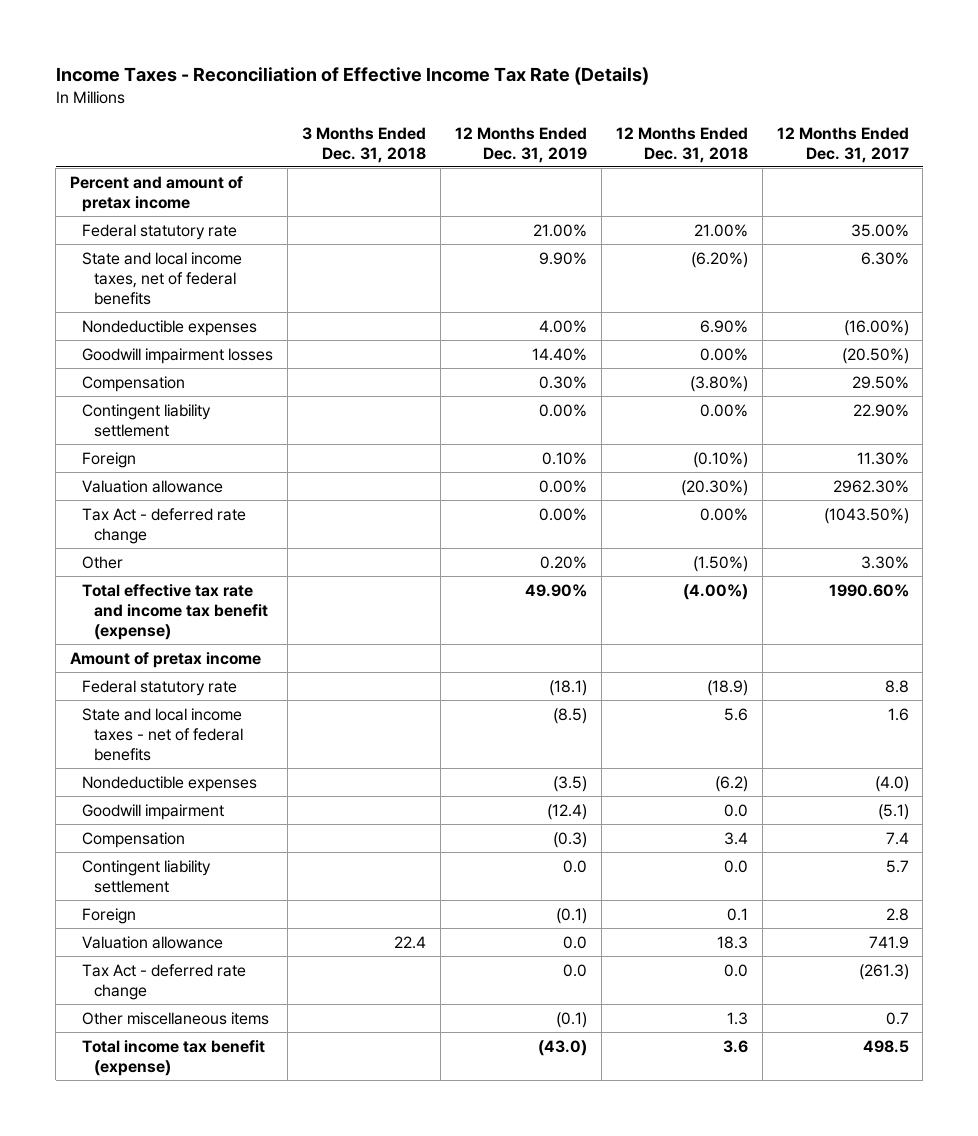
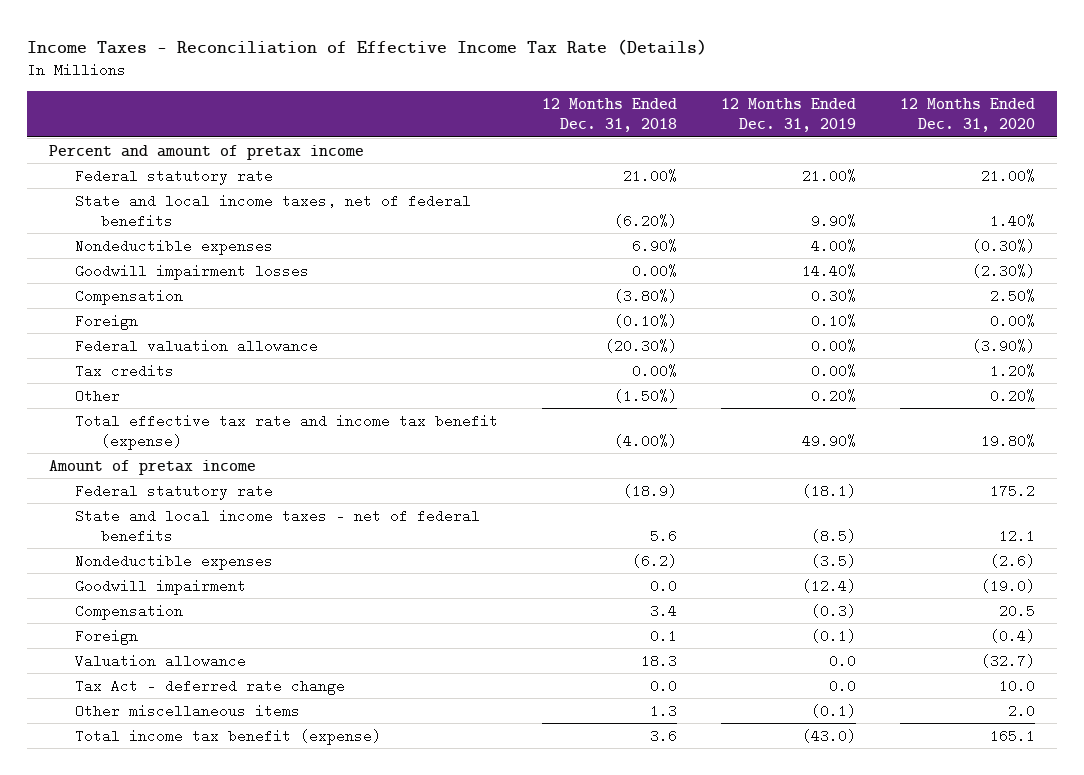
[302,126,427,163] 3 Months Ended Dec. 31, 2018 -> none
[776,126,909,163] 12 Months Ended Dec. 31, 2017 -> none
none -> [900,97,1036,132] 12 Months Ended Dec. 31, 2020
[82,403,212,437] Contingent liability settlement -> none
[82,479,224,493] Valuation allowance -> [74,338,318,353] Federal valuation allowance
[82,507,247,544] Tax Act - deferred rate change -> [74,363,174,378] Tax credits
[82,859,212,893] Contingent liability settlement -> none

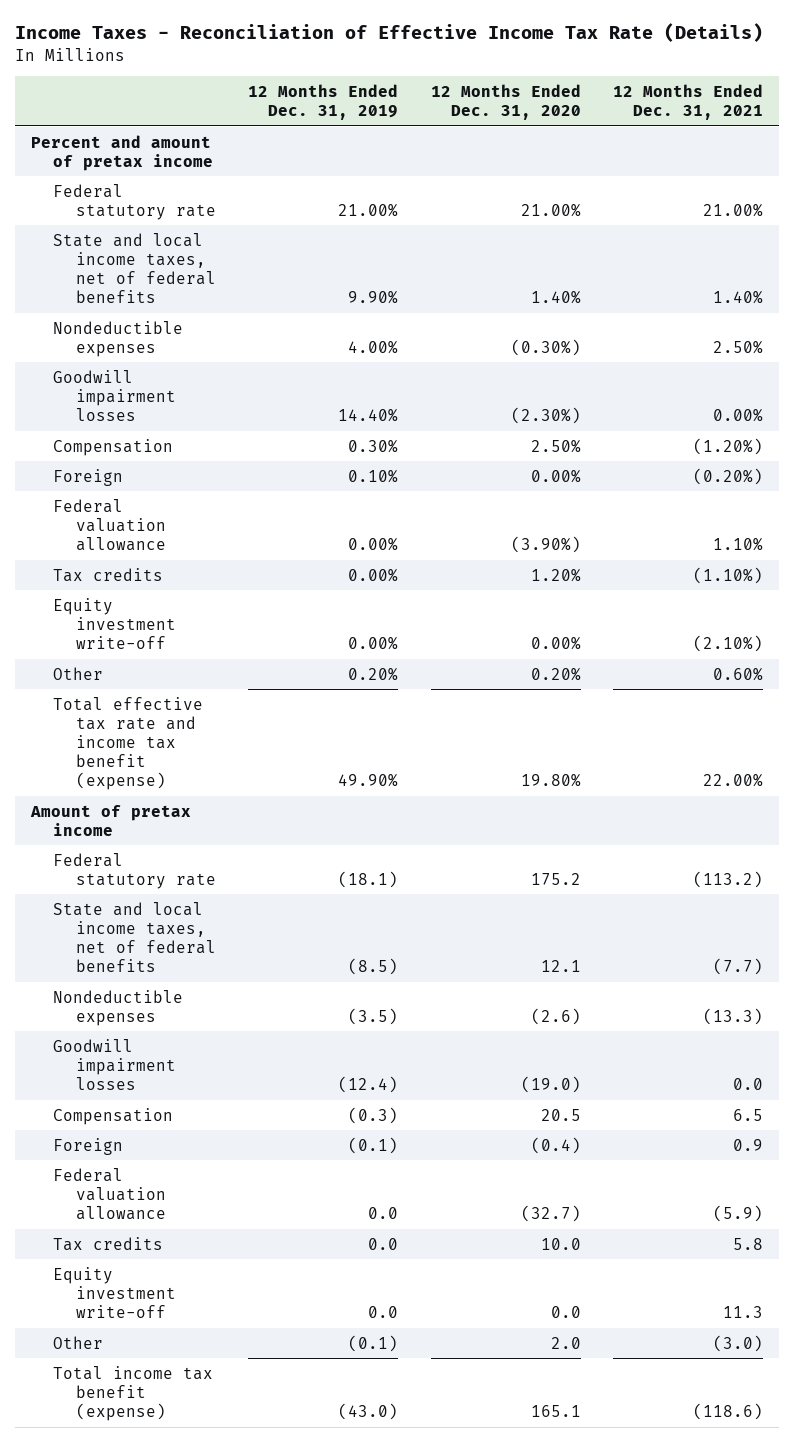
[541,97,677,132] 12 Months Ended Dec. 31, 2018 -> none
none -> [613,84,764,121] 12 Months Ended Dec. 31, 2021
none -> [53,597,176,649] Equity investment write-off
[74,508,480,543] State and local income taxes - net of federal benefits -> [53,901,216,972] State and local income taxes, net of federal benefits
[74,578,246,595] Goodwill impairment -> [53,1038,176,1090] Goodwill impairment losses
[74,653,246,668] Valuation allowance -> [53,1167,166,1220] Federal valuation allowance
[74,678,345,695] Tax Act - deferred rate change -> [53,1236,164,1251] Tax credits
none -> [53,1266,176,1318] Equity investment write-off
[74,703,300,718] Other miscellaneous items -> [53,1335,104,1349] Other

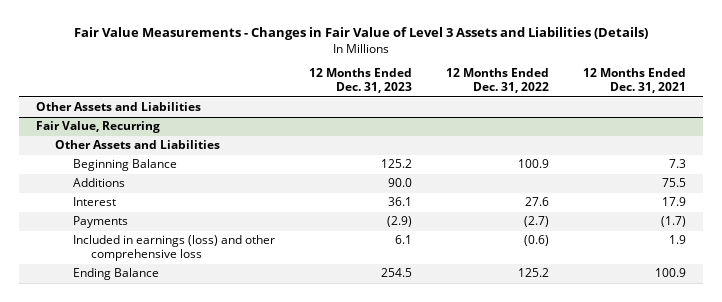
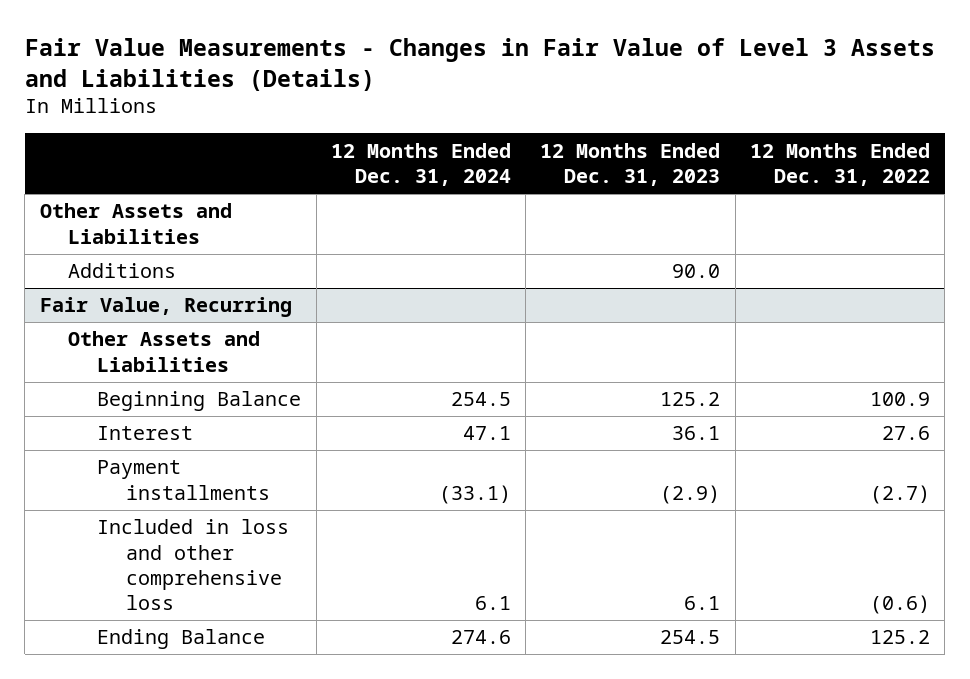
[582,68,686,94] 12 Months Ended Dec. 31, 2021 -> none
none -> [330,142,511,187] 12 Months Ended Dec. 31, 2024
none -> [68,263,177,279] Additions
[72,178,125,188] Additions -> none
[72,216,128,229] Payments -> [97,460,271,500] Payment installments
[72,235,275,262] Included in earnings (loss) and other comprehensive loss -> [97,519,290,611] Included in loss and other comprehensive loss

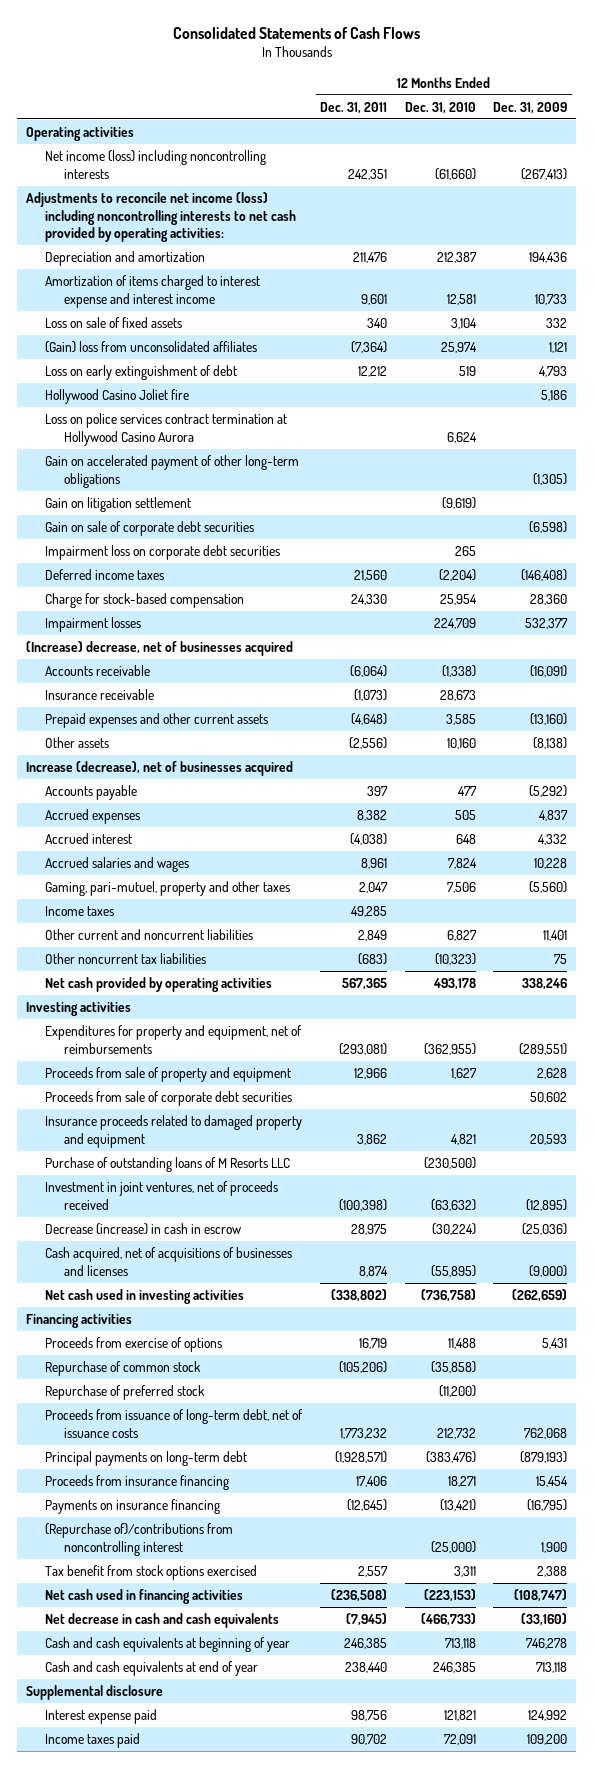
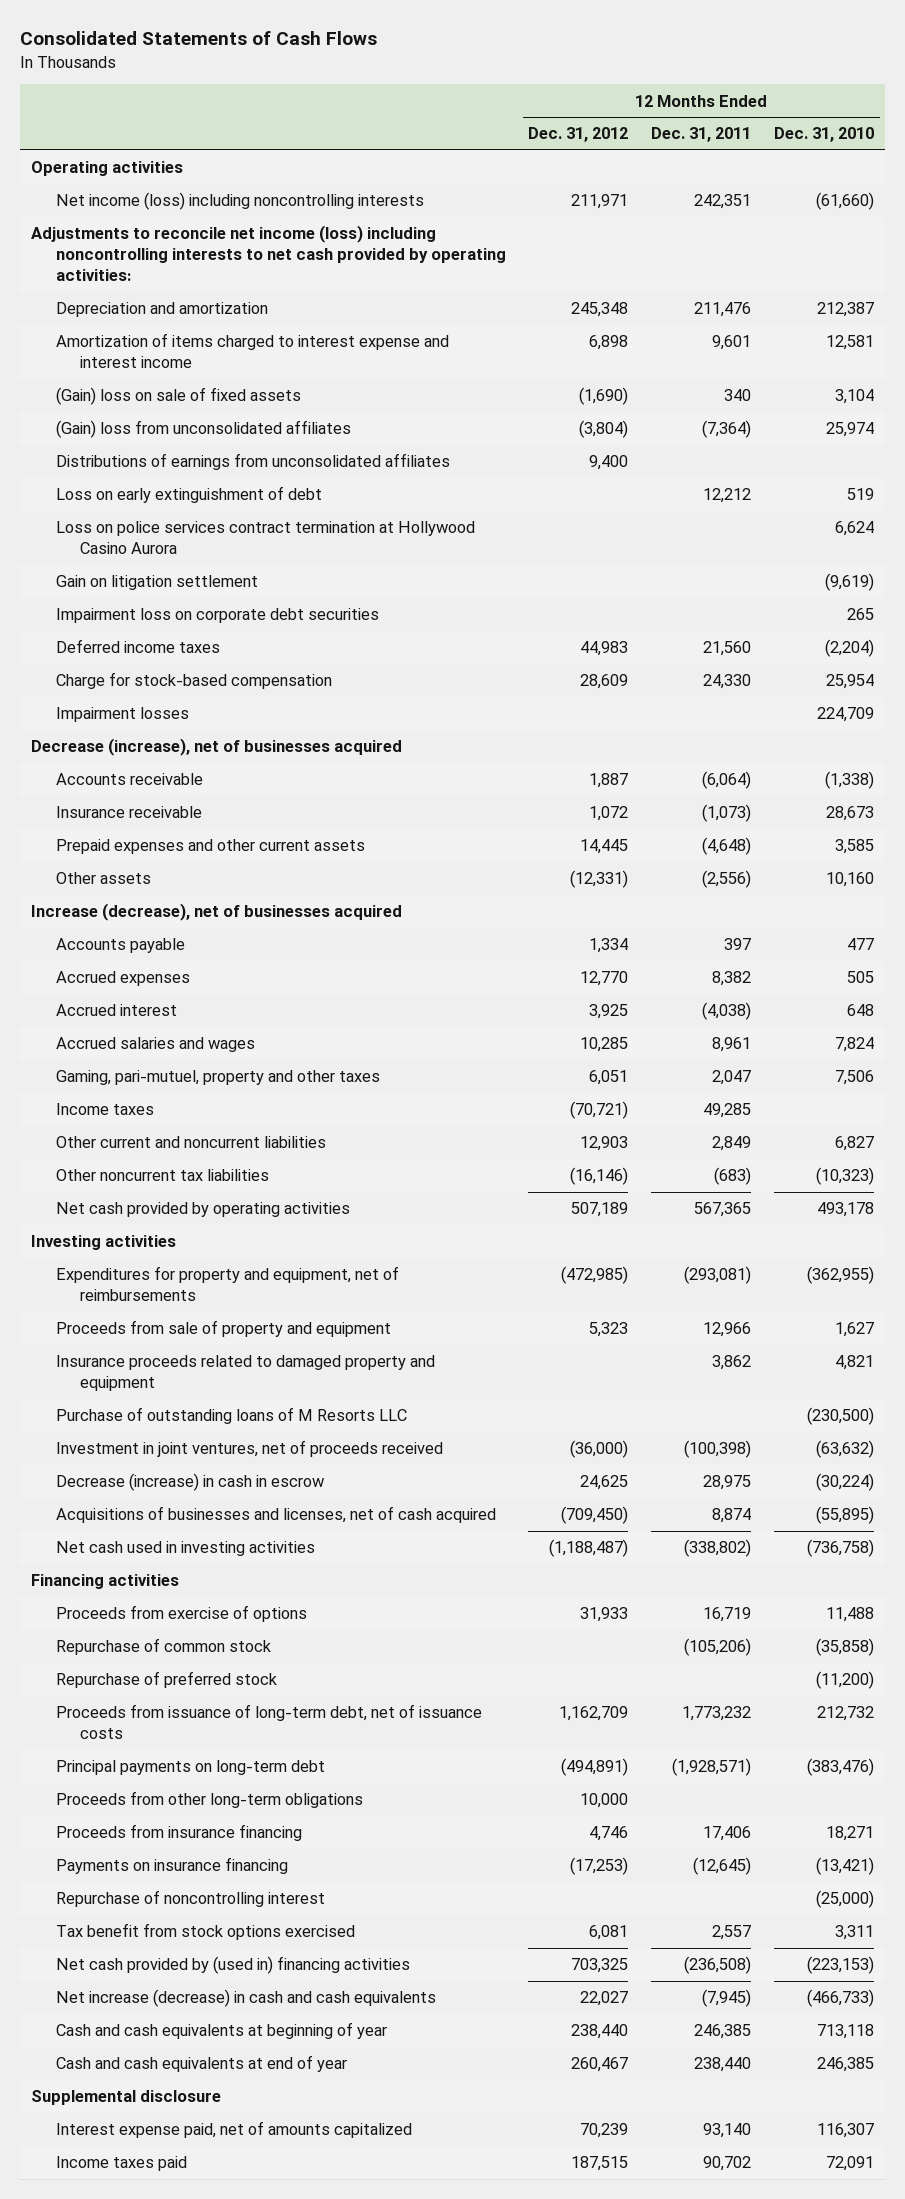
[493,101,568,114] Dec. 31, 2009 -> none
none -> [528,127,629,143] Dec. 31, 2012
[45,317,183,329] Loss on sale of fixed assets -> [55,387,301,406] (Gain) loss on sale of fixed assets
none -> [55,453,450,471] Distributions of earnings from unconsolidated affiliates
[45,389,190,405] Hollywood Casino Joliet fire -> none
[45,455,300,488] Gain on accelerated payment of other long-term obligations -> none
[45,521,255,537] Gain on sale of corporate debt securities -> none
[26,641,294,657] (Increase) decrease, net of businesses acquired -> [31,738,403,757] Decrease (increase), net of businesses acquired
[45,1091,293,1107] Proceeds from sale of corporate debt securities -> none
[45,1247,293,1276] Cash acquired, net of acquisitions of businesses and licenses -> [55,1506,496,1524] Acquisitions of businesses and licenses, net of cash acquired
none -> [55,1791,363,1809] Proceeds from other long-term obligations
[45,1523,234,1556] (Repurchase of)/contributions from noncontrolling interest -> [55,1890,325,1908] Repurchase of noncontrolling interest
[45,1589,244,1605] Net cash used in financing activities -> [55,1956,410,1975] Net cash provided by (used in) financing activities
[45,1613,280,1629] Net decrease in cash and cash equivalents -> [55,1989,436,2008] Net increase (decrease) in cash and cash equivalents
[45,1709,158,1725] Interest expense paid -> [55,2121,412,2139] Interest expense paid, net of amounts capitalized
[350,1710,387,1722] 98,756 -> [703,2123,752,2139] 93,140
[443,1710,476,1722] 121,821 -> [817,2123,875,2139] 116,307

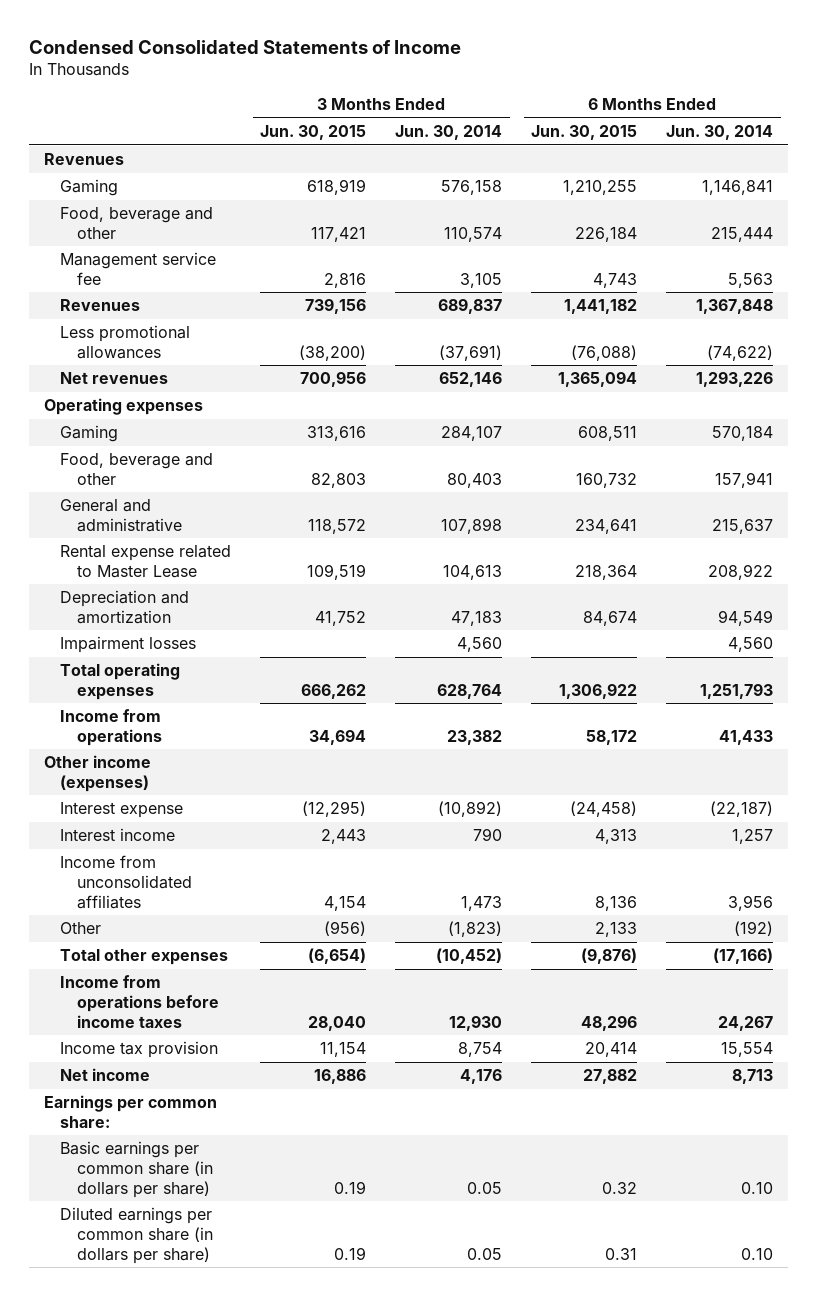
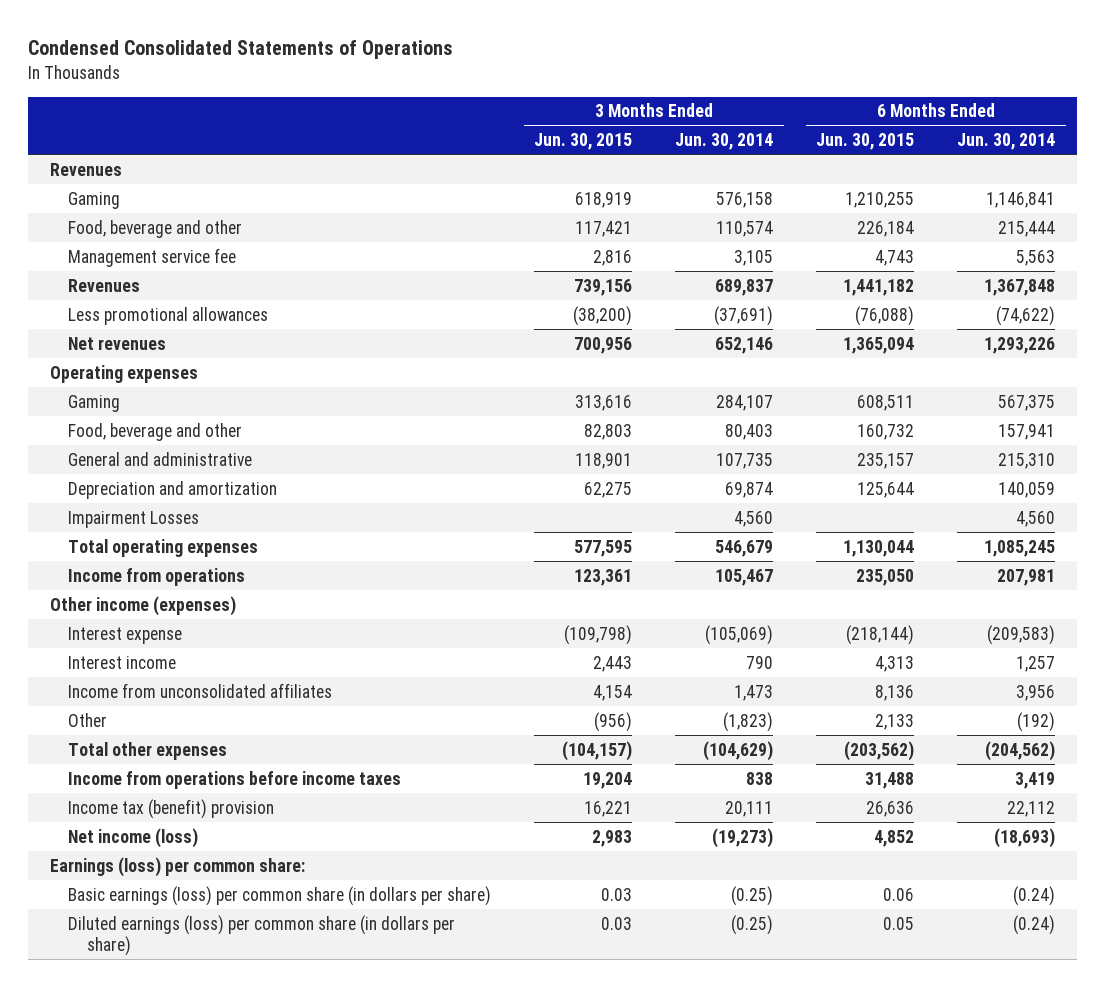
[29,39,462,54] Condensed Consolidated Statements of Income -> [28,40,454,60] Condensed Consolidated Statements of Operations
[712,426,774,442] 570,184 -> [998,394,1056,411] 567,375
[60,545,232,578] Rental expense related to Master Lease -> none
[308,518,367,534] 118,572 -> [575,452,633,469] 118,901
[441,517,503,534] 107,898 -> [716,452,774,469] 107,735
[575,518,638,534] 234,641 -> [857,452,915,469] 235,157
[712,518,774,534] 215,637 -> [998,452,1056,469] 215,310
[315,610,367,626] 41,752 -> [584,481,633,498] 62,275
[451,610,503,626] 47,183 -> [725,481,774,498] 69,874
[583,610,638,626] 84,674 -> [857,481,915,498] 125,644
[718,609,774,626] 94,549 -> [998,481,1056,498] 140,059
[60,636,197,654] Impairment losses -> [68,510,200,528] Impairment Losses
[301,683,367,699] 666,262 -> [574,539,633,557] 577,595
[437,683,503,699] 628,764 -> [715,539,774,557] 546,679
[559,682,638,699] 1,306,922 -> [843,539,915,557] 1,130,044
[700,682,774,699] 1,251,793 -> [984,539,1056,557] 1,085,245
[309,728,367,745] 34,694 -> [574,568,633,586] 123,361
[447,729,503,745] 23,382 -> [715,568,774,586] 105,467
[586,729,638,745] 58,172 -> [856,568,915,586] 235,050
[719,729,774,745] 41,433 -> [997,568,1056,586] 207,981
[302,801,367,818] (12,295) -> [564,624,633,645] (109,798)
[438,801,503,818] (10,892) -> [705,624,774,645] (105,069)
[570,801,638,818] (24,458) -> [846,624,915,645] (218,144)
[710,801,774,818] (22,187) -> [987,624,1056,645] (209,583)
[308,948,367,965] (6,654) -> [562,740,633,761] (104,157)
[436,948,503,965] (10,452) -> [703,740,774,761] (104,629)
[581,948,638,965] (9,876) -> [844,740,915,761] (203,562)
[713,948,774,965] (17,166) -> [985,740,1056,761] (204,562)
[308,1015,367,1031] 28,040 -> [583,771,633,789] 19,204
[449,1014,503,1031] 12,930 -> [746,771,774,785] 838
[581,1014,638,1031] 48,296 -> [865,771,915,789] 31,488
[718,1015,774,1031] 24,267 -> [1015,771,1056,789] 3,419
[60,1041,219,1059] Income tax provision -> [68,798,275,819] Income tax (benefit) provision
[320,1042,367,1058] 11,154 -> [584,800,633,817] 16,221
[458,1042,503,1058] 8,754 -> [725,800,774,817] 20,111
[585,1042,638,1058] 20,414 -> [866,800,915,817] 26,636
[721,1042,774,1058] 15,554 -> [1007,800,1056,817] 22,112
[60,1068,151,1082] Net income -> [68,827,199,848] Net income (loss)
[314,1069,367,1085] 16,886 -> [592,829,633,847] 2,983
[460,1069,503,1085] 4,176 -> [712,827,774,848] (19,273)
[583,1069,638,1085] 27,882 -> [874,829,915,847] 4,852
[732,1069,774,1085] 8,713 -> [994,827,1056,848] (18,693)
[43,1095,217,1128] Earnings per common share: -> [49,856,305,877] Earnings (loss) per common share:
[60,1141,213,1198] Basic earnings per common share (in dollars per share) -> [68,885,492,906] Basic earnings (loss) per common share (in dollars per share)
[334,1180,367,1194] 0.19 -> [601,887,633,901] 0.03
[467,1181,503,1194] 0.05 -> [731,885,774,906] (0.25)
[602,1181,638,1194] 0.32 -> [883,887,915,901] 0.06
[741,1181,774,1194] 0.10 -> [1013,885,1056,906] (0.24)
[60,1207,213,1264] Diluted earnings per common share (in dollars per share) -> [68,914,456,956] Diluted earnings (loss) per common share (in dollars per share)
[334,1246,367,1260] 0.19 -> [601,916,633,930] 0.03
[467,1247,503,1260] 0.05 -> [731,914,774,935] (0.25)
[605,1247,638,1260] 0.31 -> [883,916,915,930] 0.05
[741,1247,774,1260] 0.10 -> [1013,914,1056,935] (0.24)

